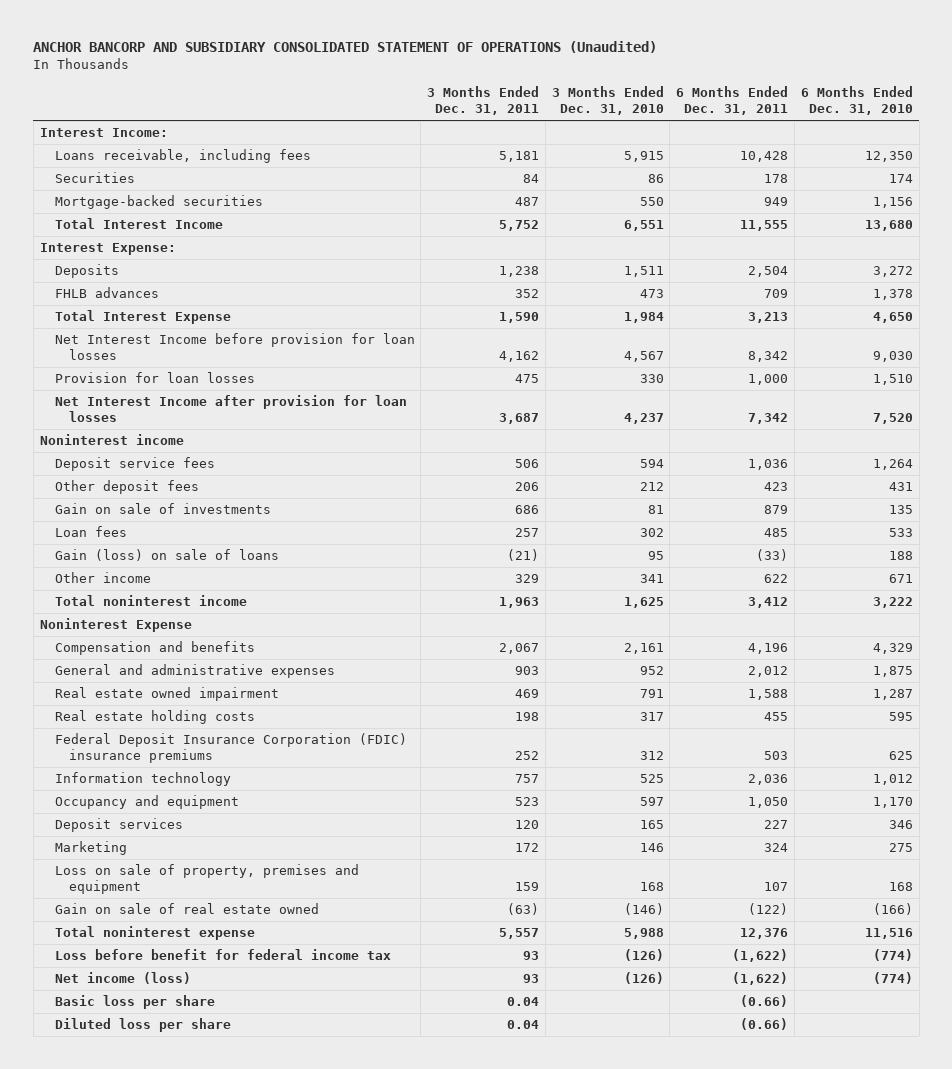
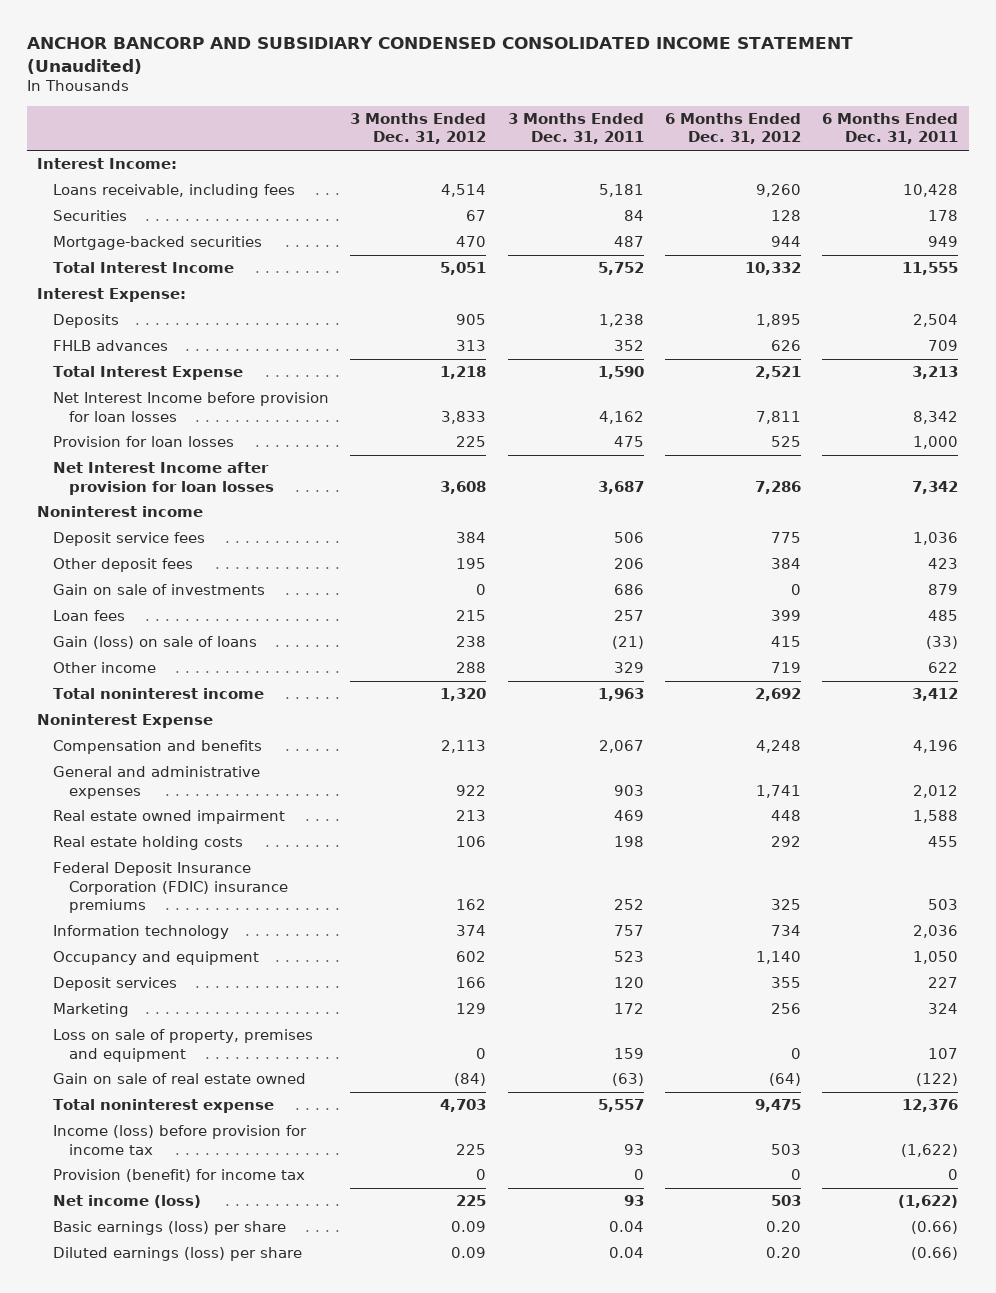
[33,41,658,54] ANCHOR BANCORP AND SUBSIDIARY CONSOLIDATED STATEMENT OF OPERATIONS (Unaudited) -> [26,37,853,74] ANCHOR BANCORP AND SUBSIDIARY CONDENSED CONSOLIDATED INCOME STATEMENT (Unaudited)
[551,86,664,116] 3 Months Ended Dec. 31, 2010 -> none
[800,86,913,116] 6 Months Ended Dec. 31, 2010 -> none
none -> [350,113,487,145] 3 Months Ended Dec. 31, 2012
none -> [664,113,801,145] 6 Months Ended Dec. 31, 2012
[54,948,391,960] Loss before benefit for federal income tax -> [53,1125,308,1155] Income (loss) before provision for income tax
none -> [53,1169,306,1183] Provision (benefit) for income tax
[54,994,215,1009] Basic loss per share -> [53,1221,287,1236] Basic earnings (loss) per share
[54,1017,231,1032] Diluted loss per share -> [53,1247,303,1262] Diluted earnings (loss) per share

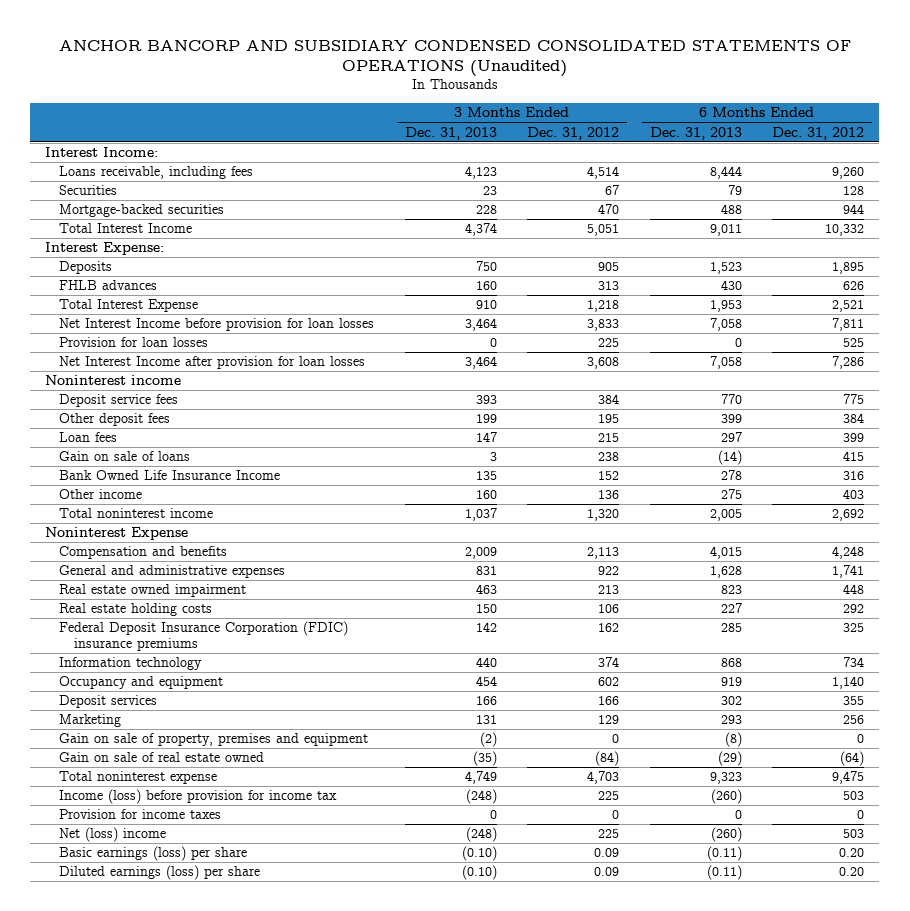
[26,37,853,74] ANCHOR BANCORP AND SUBSIDIARY CONDENSED CONSOLIDATED INCOME STATEMENT (Unaudited) -> [58,39,851,78] ANCHOR BANCORP AND SUBSIDIARY CONDENSED CONSOLIDATED STATEMENTS OF OPERATIONS (Unaudited)
[507,113,644,145] 3 Months Ended Dec. 31, 2011 -> none
[822,113,959,145] 6 Months Ended Dec. 31, 2011 -> none
none -> [404,126,497,140] Dec. 31, 2013
none -> [649,126,742,140] Dec. 31, 2013
[53,584,266,596] Gain on sale of investments -> none
[53,636,258,650] Gain (loss) on sale of loans -> [59,451,191,462] Gain on sale of loans
none -> [59,470,281,481] Bank Owned Life Insurance Income
[456,662,487,674] 288 -> [598,490,620,500] 136
[770,662,801,674] 719 -> [843,489,865,500] 403
[53,1029,314,1062] Loss on sale of property, premises and equipment -> [59,733,369,747] Gain on sale of property, premises and equipment
[53,1169,306,1183] Provision (benefit) for income tax -> [59,809,222,820] Provision for income taxes
[53,1195,202,1209] Net income (loss) -> [59,827,167,843] Net (loss) income

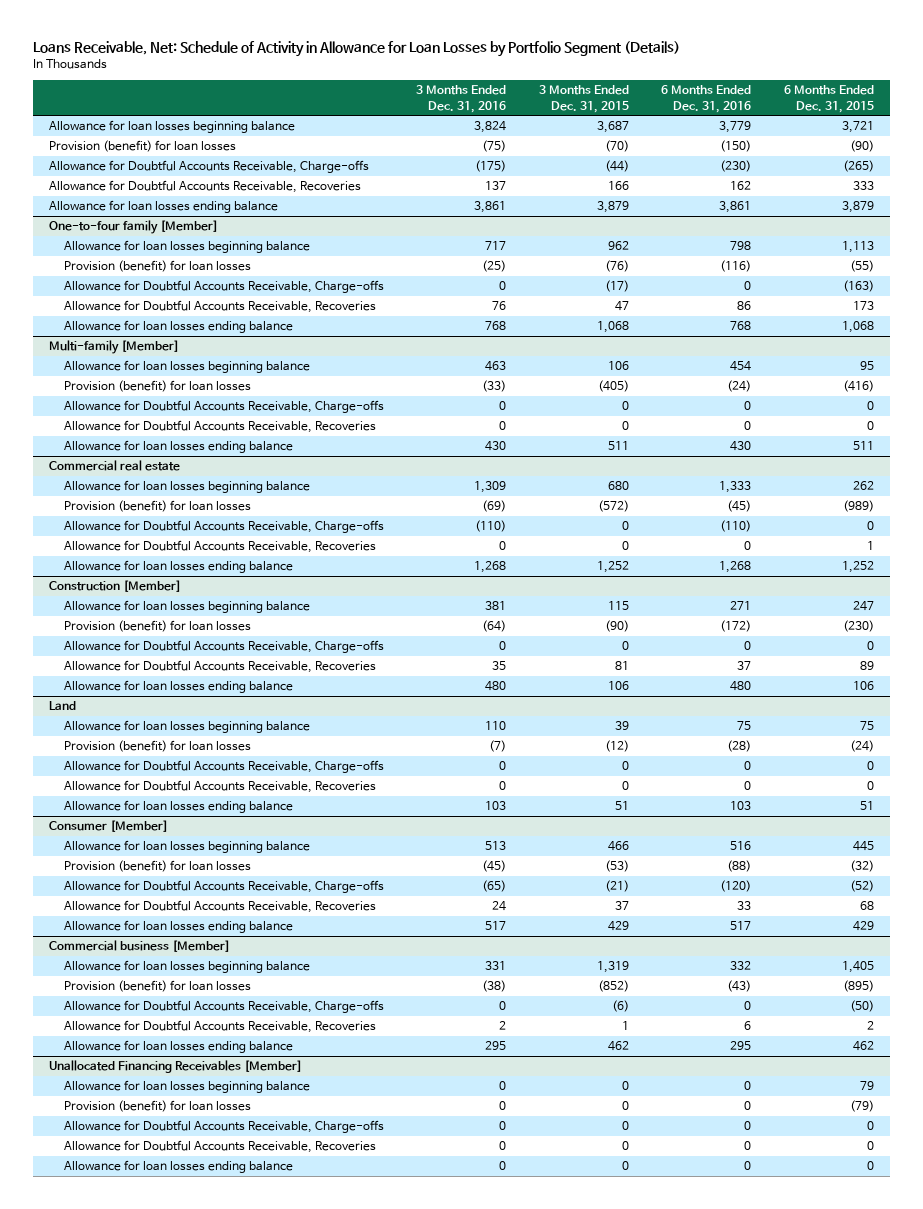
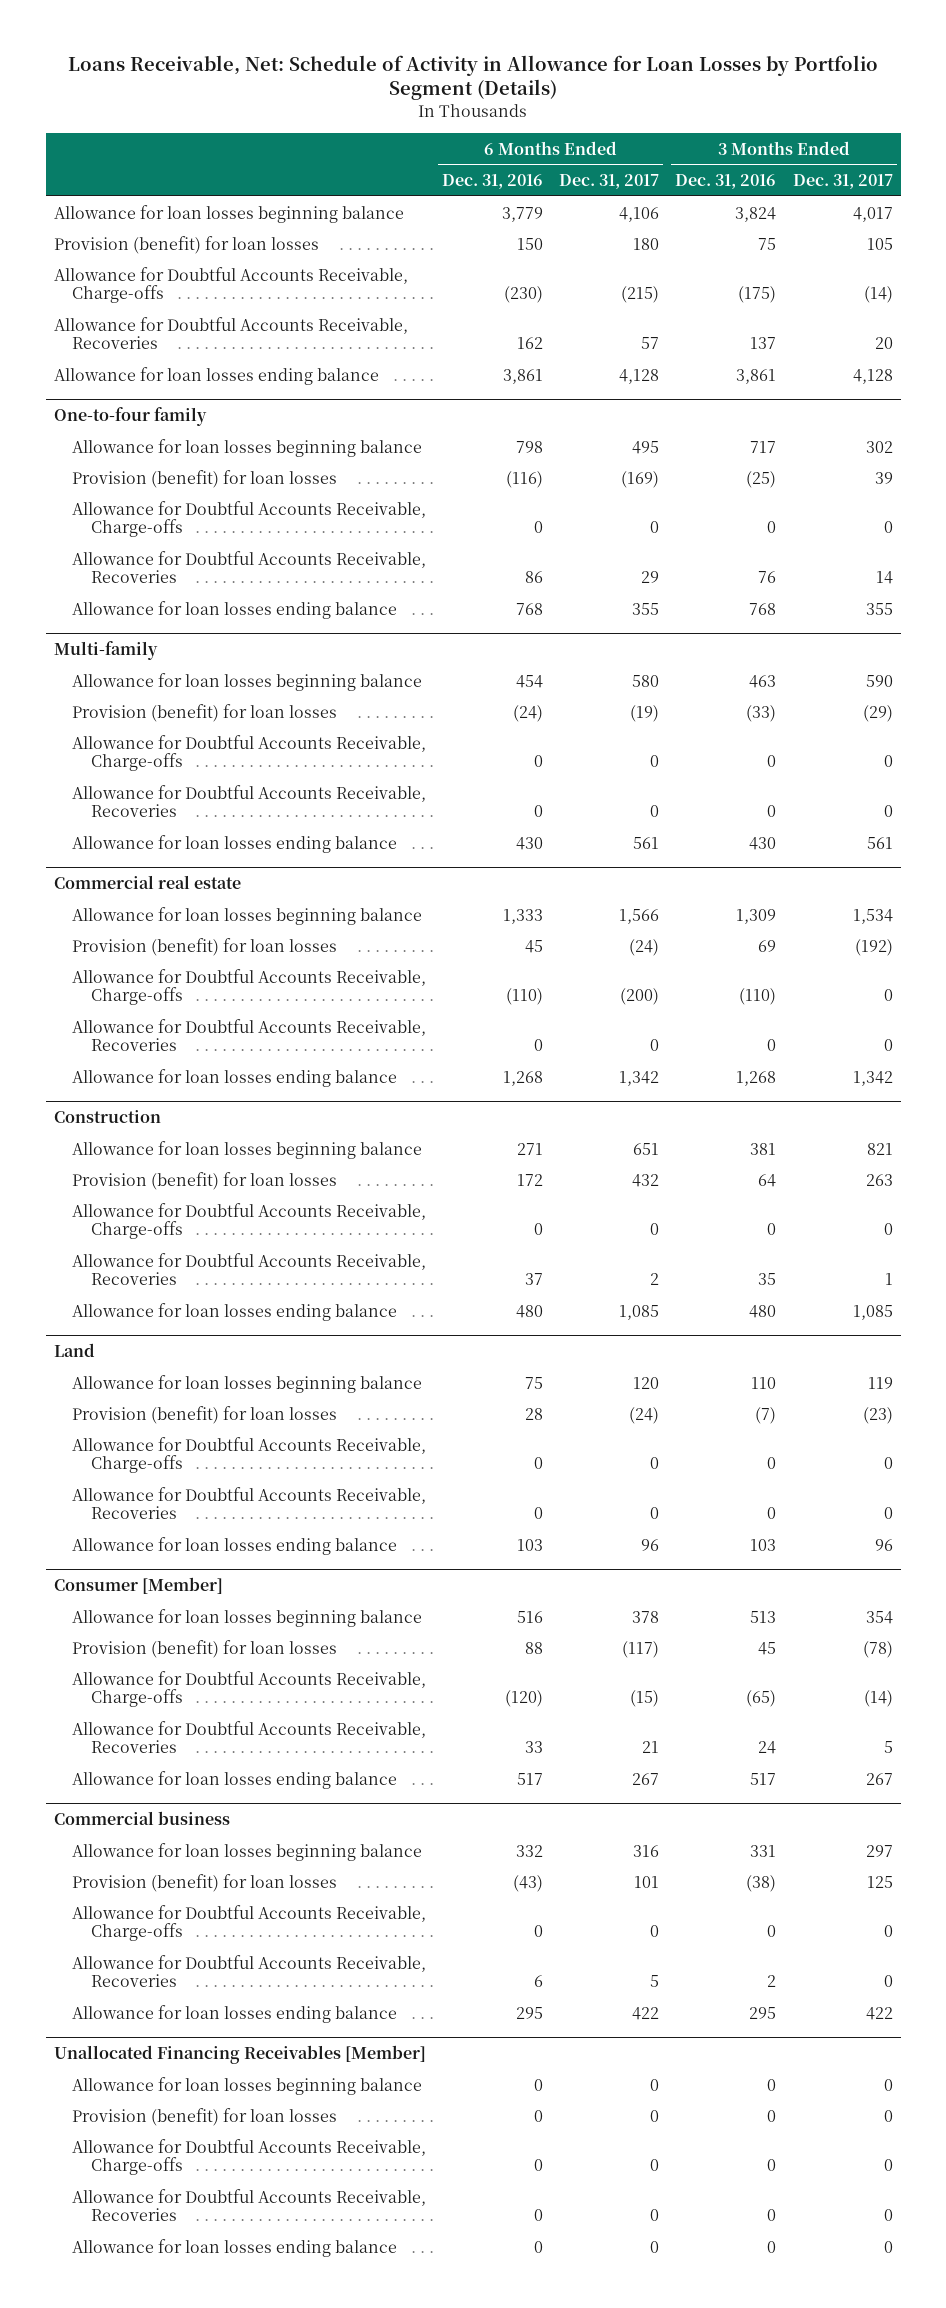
[538,85,629,113] 3 Months Ended Dec. 31, 2015 -> none
[783,85,874,113] 6 Months Ended Dec. 31, 2015 -> none
none -> [559,174,660,190] Dec. 31, 2017
none -> [792,174,893,190] Dec. 31, 2017
[482,140,507,153] (75) -> [758,237,777,250] 75
[720,140,752,153] (150) -> [517,237,544,250] 150
[49,220,219,235] One-to-four family [Member] -> [53,406,207,426] One-to-four family
[49,340,180,355] Multi-family [Member] -> [53,640,158,660] Multi-family
[482,500,507,513] (69) -> [758,939,777,952] 69
[727,500,752,513] (45) -> [525,939,544,953] 45
[49,580,182,593] Construction [Member] -> [53,1109,161,1123] Construction
[482,620,507,633] (64) -> [758,1173,777,1187] 64
[720,620,752,633] (172) -> [517,1173,544,1186] 172
[727,740,752,753] (28) -> [525,1407,544,1420] 28
[482,860,507,873] (45) -> [758,1641,777,1655] 45
[727,860,752,873] (88) -> [525,1641,544,1654] 88
[49,940,231,953] Commercial business [Member] -> [53,1810,230,1825] Commercial business

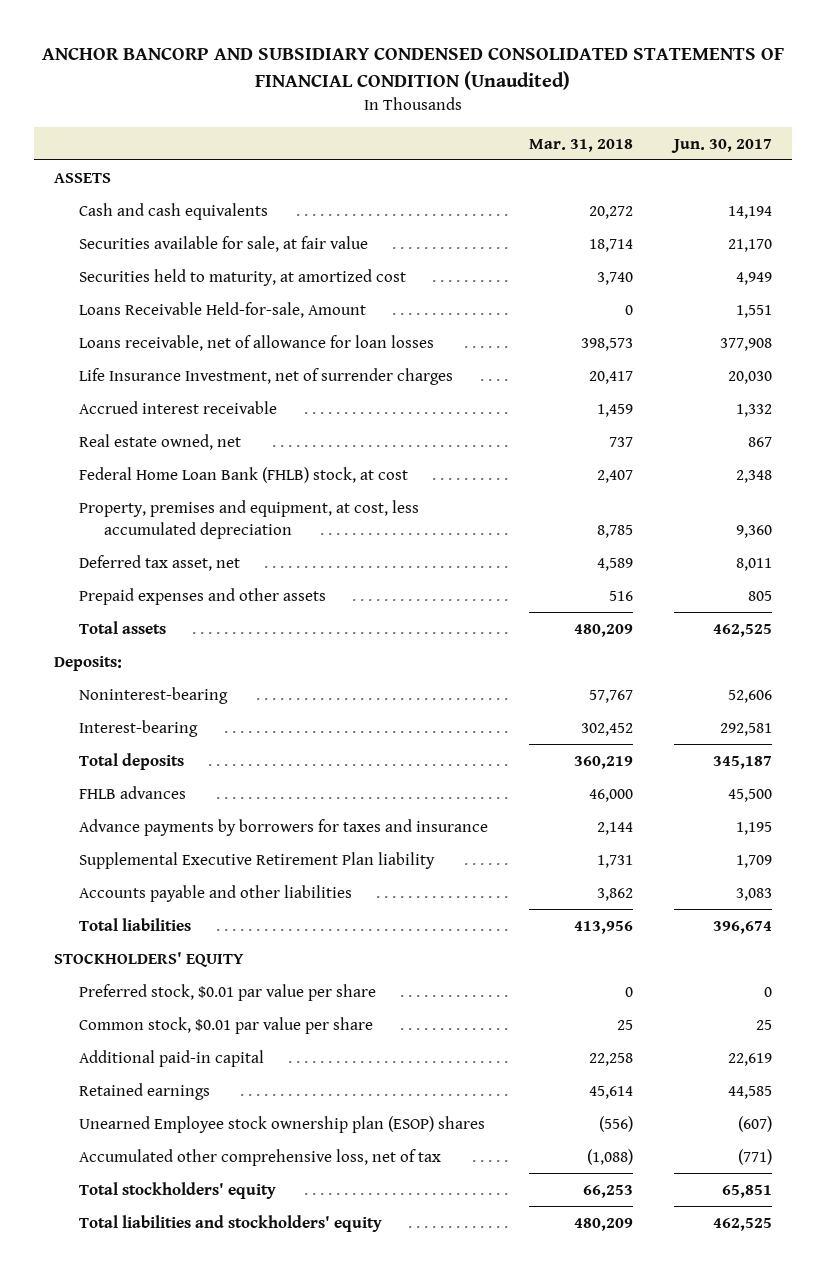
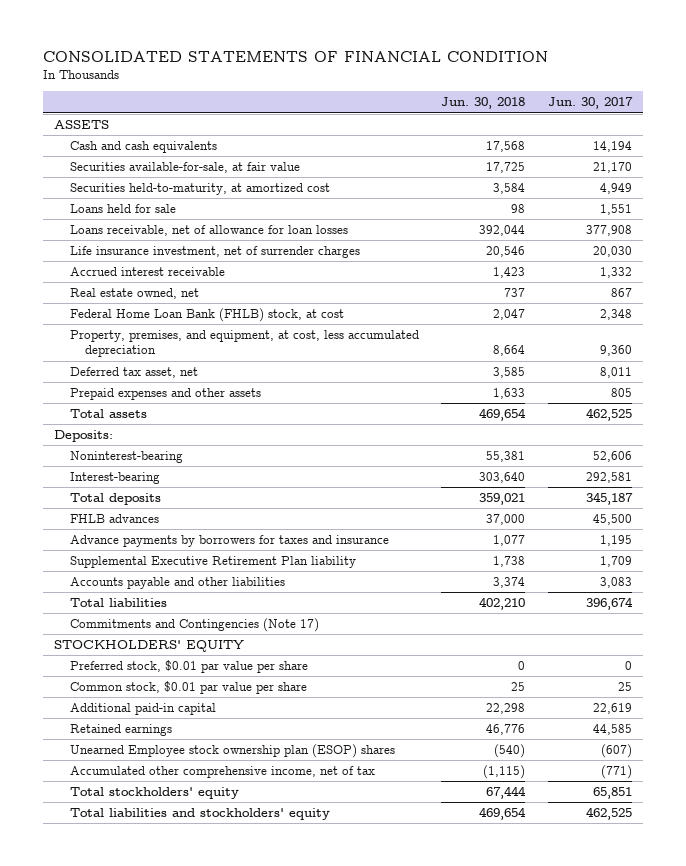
[41,47,784,90] ANCHOR BANCORP AND SUBSIDIARY CONDENSED CONSOLIDATED STATEMENTS OF FINANCIAL CONDITION (Unaudited) -> [42,50,548,62] CONSOLIDATED STATEMENTS OF FINANCIAL CONDITION
[528,138,633,152] Mar. 31, 2018 -> none
none -> [441,97,526,110] Jun. 30, 2018
[78,235,368,252] Securities available for sale, at fair value -> [69,162,300,174] Securities available-for-sale, at fair value
[78,268,406,286] Securities held to maturity, at amortized cost -> [69,183,330,196] Securities held-to-maturity, at amortized cost
[78,301,366,318] Loans Receivable Held-for-sale, Amount -> [69,204,176,214] Loans held for sale
[78,367,453,385] Life Insurance Investment, net of surrender charges -> [69,246,360,259] Life insurance investment, net of surrender charges
[78,499,419,539] Property, premises and equipment, at cost, less accumulated depreciation -> [69,330,419,358] Property, premises, and equipment, at cost, less accumulated depreciation
none -> [69,618,319,633] Commitments and Contingencies (Note 17)
[78,1148,441,1166] Accumulated other comprehensive loss, net of tax -> [69,766,375,779] Accumulated other comprehensive income, net of tax

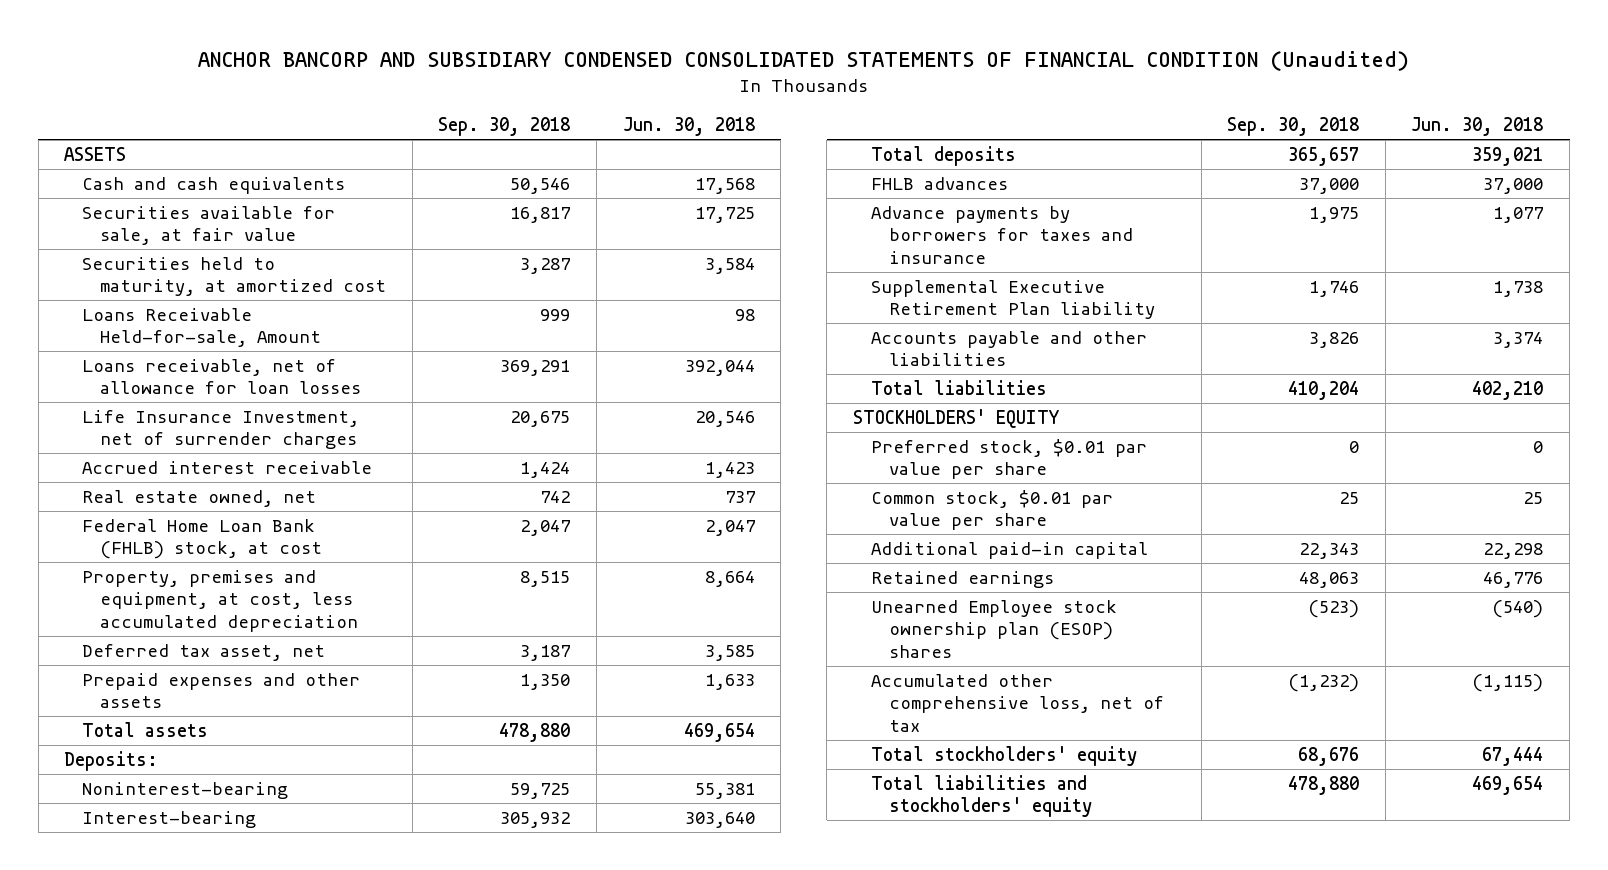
[42,50,548,62] CONSOLIDATED STATEMENTS OF FINANCIAL CONDITION -> [197,50,1409,71] ANCHOR BANCORP AND SUBSIDIARY CONDENSED CONSOLIDATED STATEMENTS OF FINANCIAL CONDITION (Unaudited)
[547,97,633,110] Jun. 30, 2017 -> none
none -> [438,117,571,137] Sep. 30, 2018
[69,162,300,174] Securities available-for-sale, at fair value -> [82,205,336,246] Securities available for sale, at fair value
[69,183,330,196] Securities held-to-maturity, at amortized cost -> [82,256,387,297] Securities held to maturity, at amortized cost
[69,204,176,214] Loans held for sale -> [82,307,322,348] Loans Receivable Held-for-sale, Amount
[69,246,360,259] Life insurance investment, net of surrender charges -> [82,409,360,450] Life Insurance Investment, net of surrender charges
[69,330,419,358] Property, premises, and equipment, at cost, less accumulated depreciation -> [82,569,359,632] Property, premises and equipment, at cost, less accumulated depreciation
[69,618,319,633] Commitments and Contingencies (Note 17) -> none
[69,766,375,779] Accumulated other comprehensive income, net of tax -> [871,673,1165,732] Accumulated other comprehensive loss, net of tax

